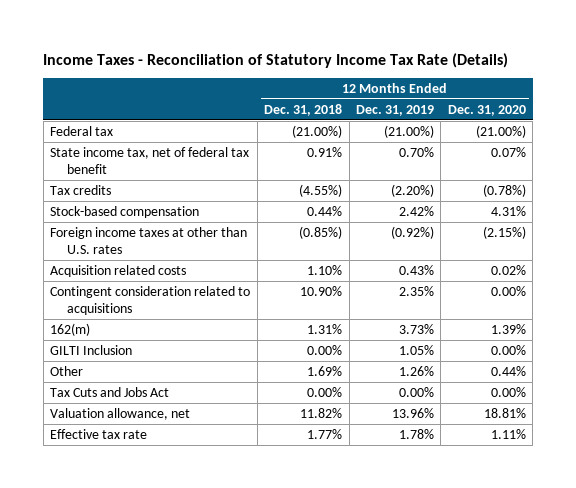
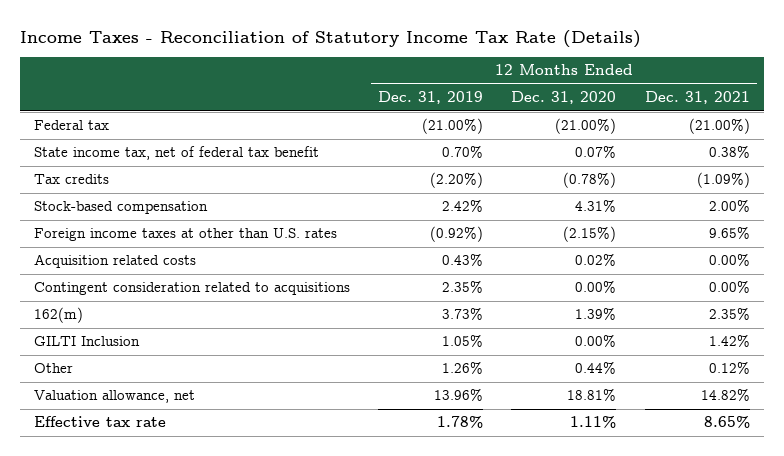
[264,103,343,116] Dec. 31, 2018 -> none
none -> [644,91,750,105] Dec. 31, 2021
[50,386,170,397] Tax Cuts and Jobs Act -> none

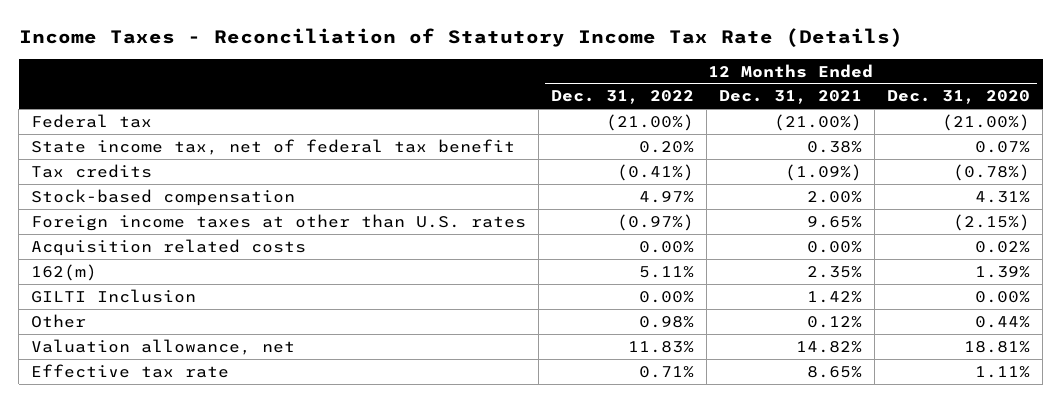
[378,91,484,105] Dec. 31, 2019 -> none
none -> [551,90,695,105] Dec. 31, 2022
[34,282,351,296] Contingent consideration related to acquisitions -> none

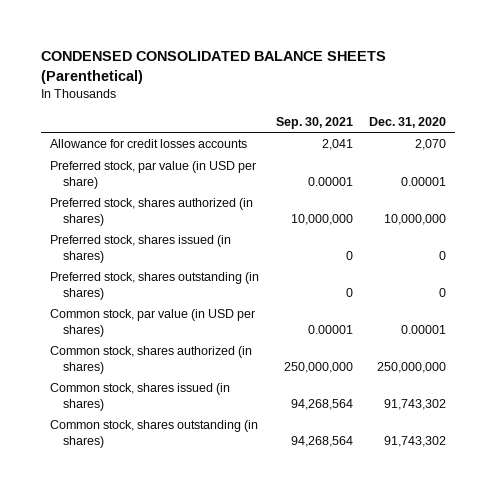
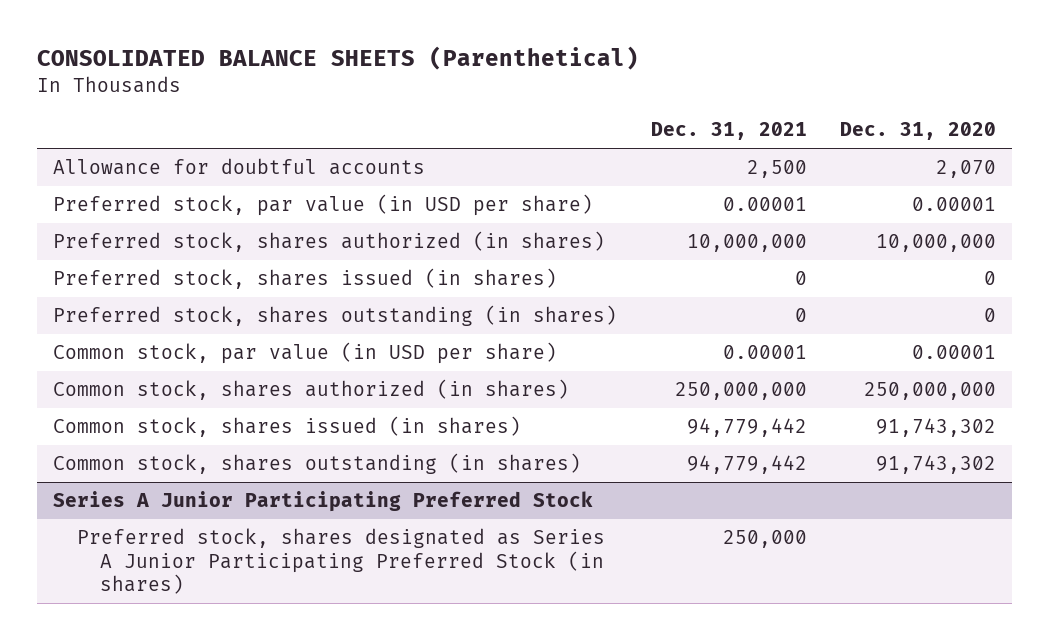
[41,51,387,84] CONDENSED CONSOLIDATED BALANCE SHEETS (Parenthetical) -> [36,46,639,71] CONSOLIDATED BALANCE SHEETS (Parenthetical)
[275,116,353,129] Sep. 30, 2021 -> none
none -> [650,122,807,141] Dec. 31, 2021
[49,139,247,149] Allowance for credit losses accounts -> [53,158,426,176] Allowance for doubtful accounts
[49,309,255,337] Common stock, par value (in USD per shares) -> [53,342,558,365] Common stock, par value (in USD per share)
none -> [53,491,594,513] Series A Junior Participating Preferred Stock
none -> [76,528,605,595] Preferred stock, shares designated as Series A Junior Participating Preferred Stock (in shares)

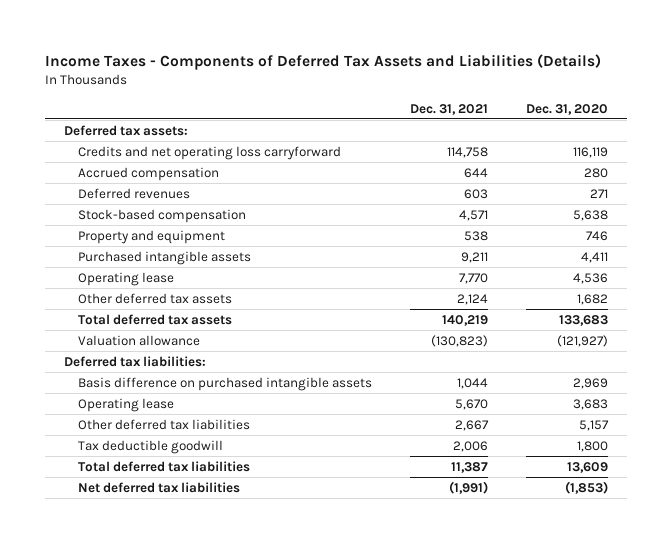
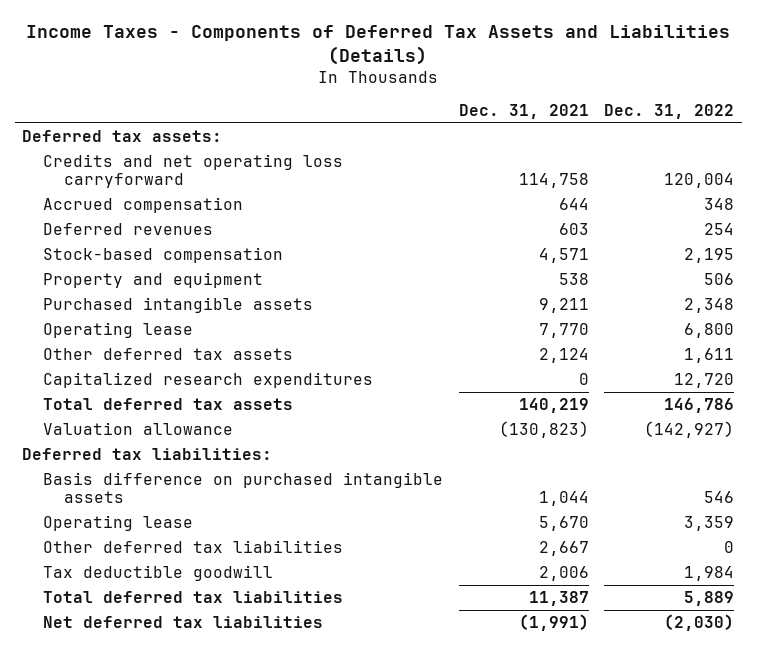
[526,103,609,115] Dec. 31, 2020 -> none
none -> [604,104,735,120] Dec. 31, 2022
none -> [43,371,374,388] Capitalized research expenditures

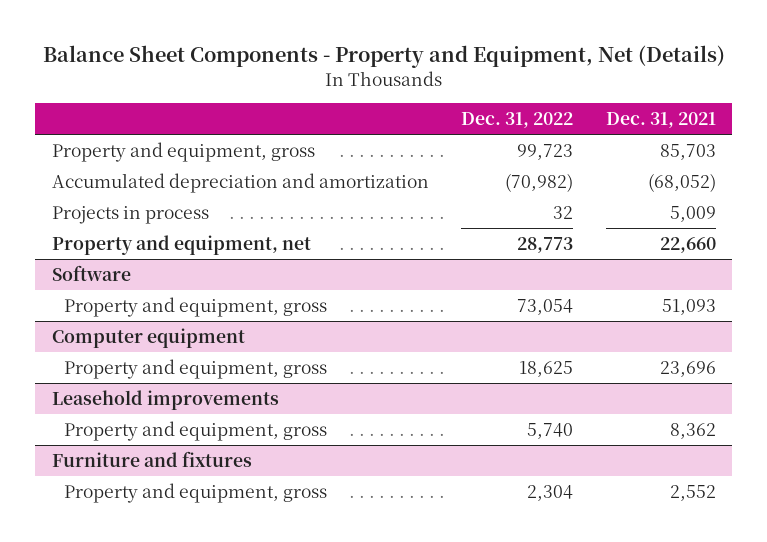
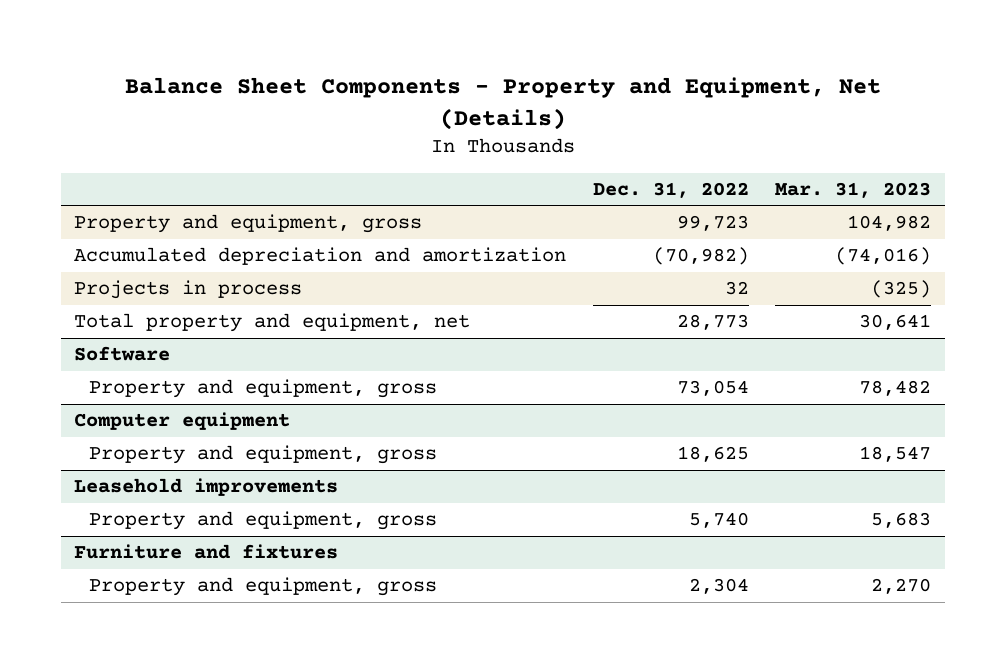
[605,111,716,128] Dec. 31, 2021 -> none
none -> [775,181,932,198] Mar. 31, 2023
[51,234,311,255] Property and equipment, net -> [74,313,471,333] Total property and equipment, net

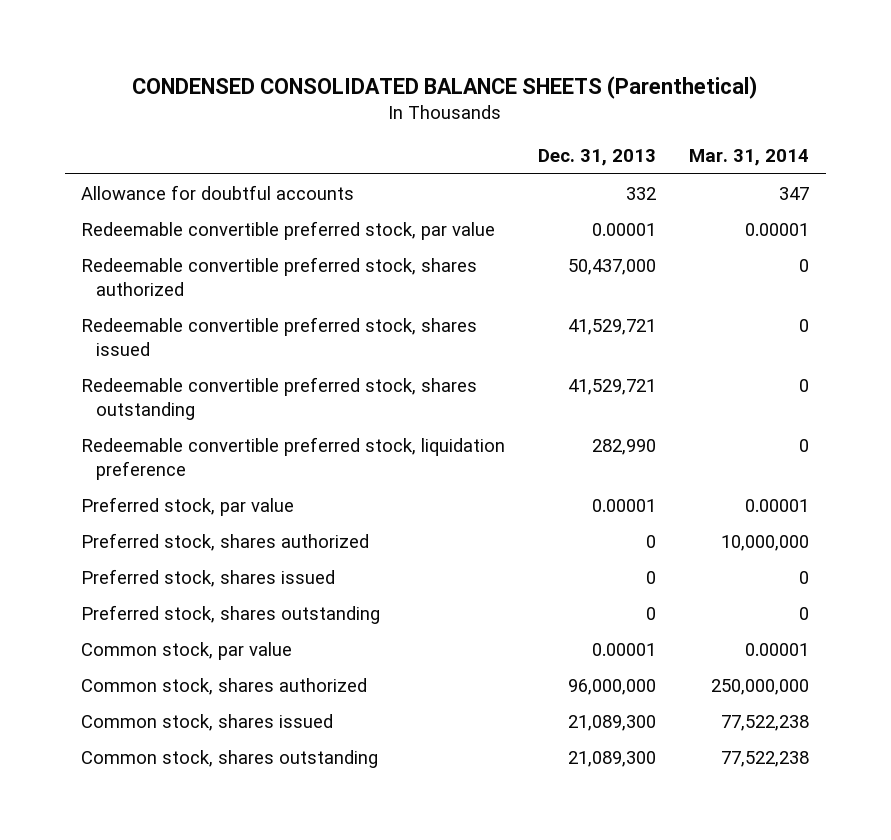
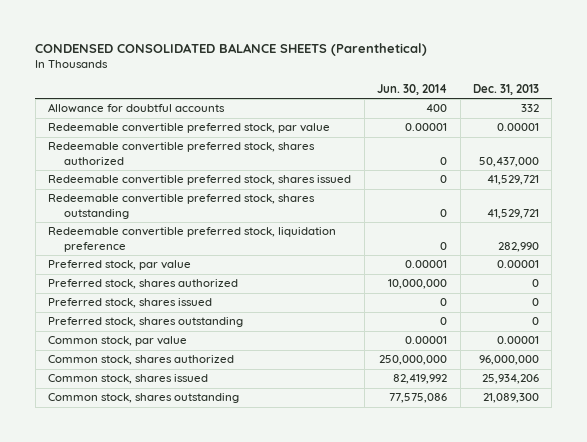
[689,149,810,167] Mar. 31, 2014 -> none
none -> [377,84,448,96] Jun. 30, 2014
[568,714,657,731] 21,089,300 -> [481,374,539,385] 25,934,206

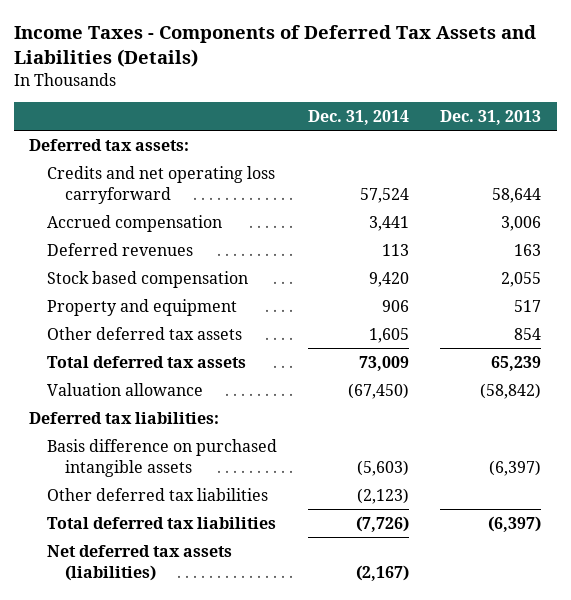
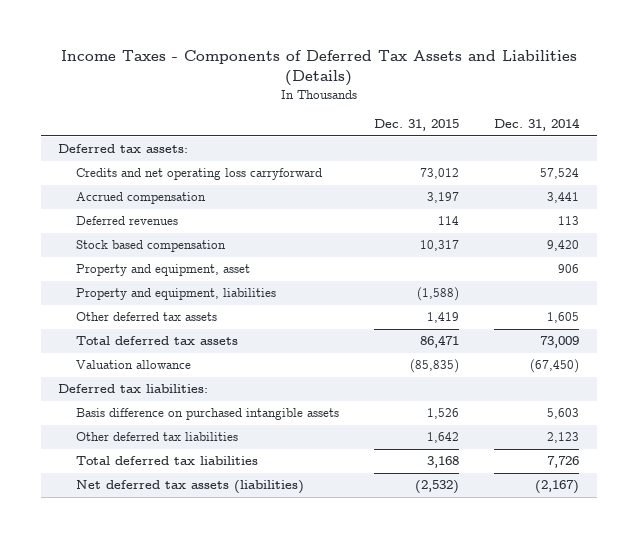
[440,109,542,125] Dec. 31, 2013 -> none
none -> [374,119,460,132] Dec. 31, 2015
[47,298,238,316] Property and equipment -> [76,264,251,277] Property and equipment, asset
none -> [76,288,277,301] Property and equipment, liabilities
[357,459,410,476] (5,603) -> [547,408,580,420] 5,603
[357,487,410,504] (2,123) -> [547,432,580,444] 2,123
[356,515,410,532] (7,726) -> [547,456,580,469] 7,726

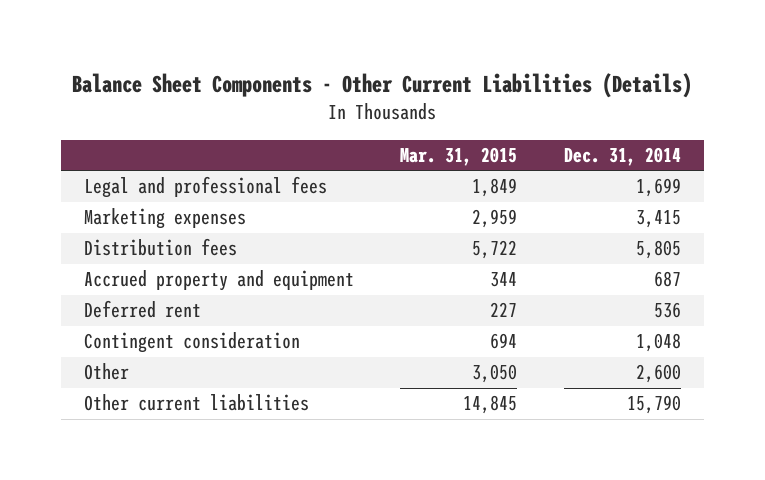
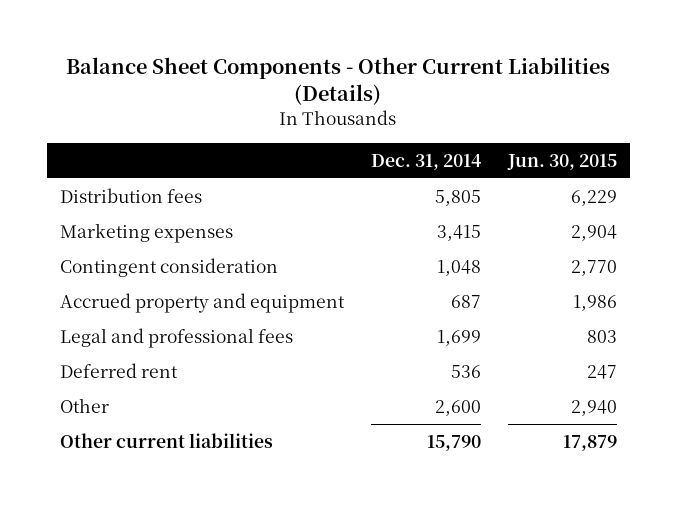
[400,146,518,166] Mar. 31, 2015 -> none
none -> [506,153,617,170] Jun. 30, 2015
[84,208,247,230] Marketing expenses -> [60,223,234,244] Marketing expenses
[84,332,301,354] Contingent consideration -> [60,258,279,278] Contingent consideration
[84,176,328,199] Legal and professional fees -> [60,328,294,349] Legal and professional fees

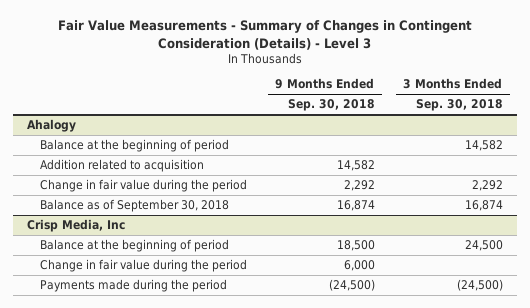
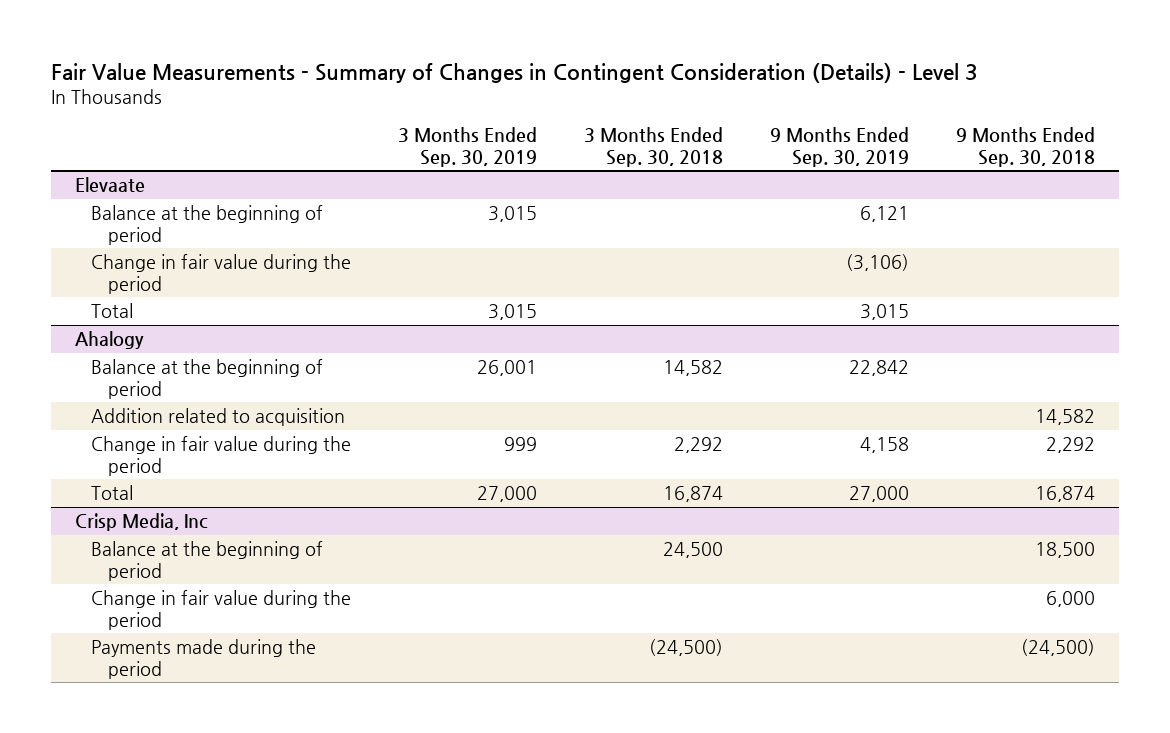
none -> [398,127,538,167] 3 Months Ended Sep. 30, 2019
none -> [770,127,910,167] 9 Months Ended Sep. 30, 2019
none -> [74,177,145,193] Elevaate
none -> [91,205,324,245] Balance at the beginning of period
none -> [91,254,352,294] Change in fair value during the period
none -> [91,303,134,319] Total
[39,199,229,213] Balance as of September 30, 2018 -> [91,485,134,501] Total

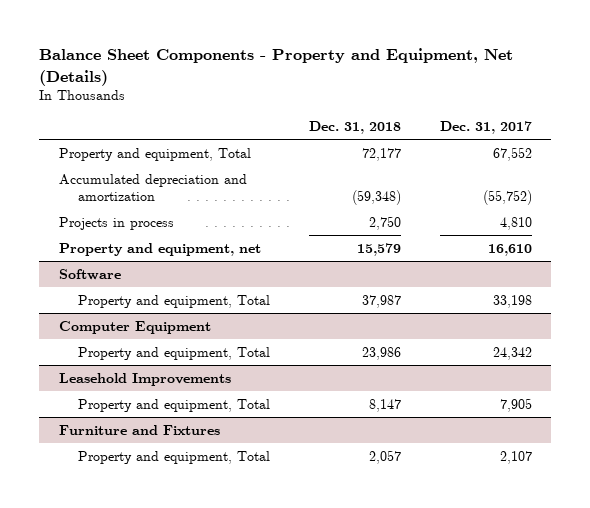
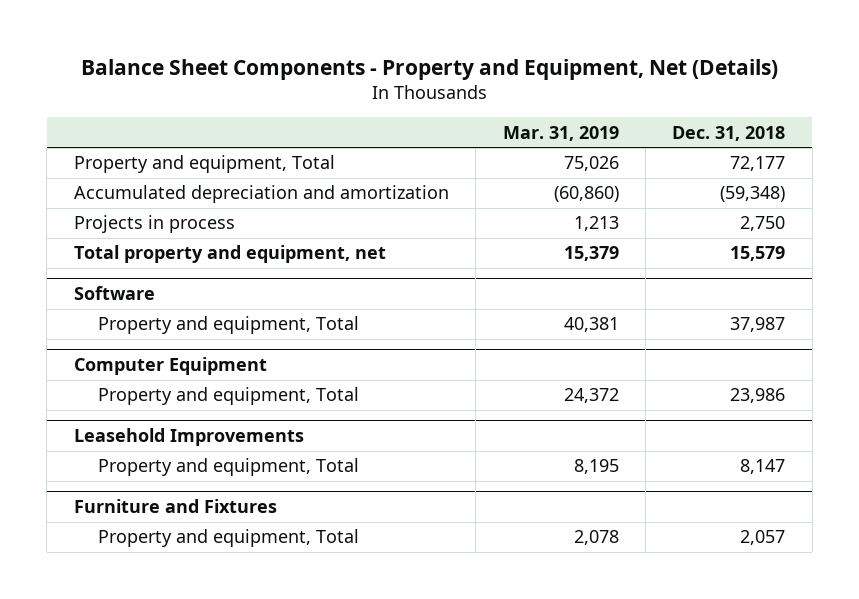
[439,121,532,135] Dec. 31, 2017 -> none
none -> [502,125,619,141] Mar. 31, 2019
[58,242,261,256] Property and equipment, net -> [73,245,386,264] Total property and equipment, net

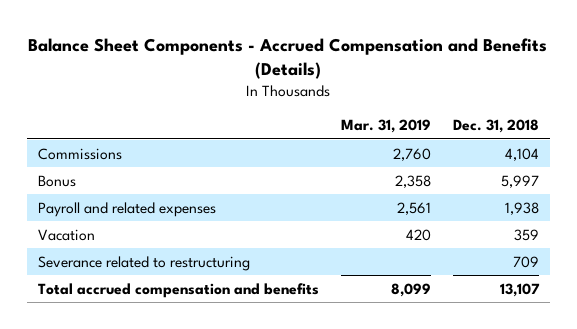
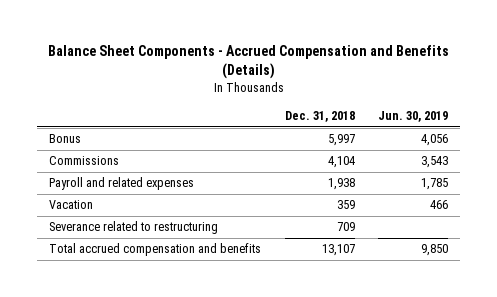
[340,119,431,134] Mar. 31, 2019 -> none
none -> [378,110,449,122] Jun. 30, 2019
[37,147,122,160] Commissions -> [48,156,119,166] Commissions

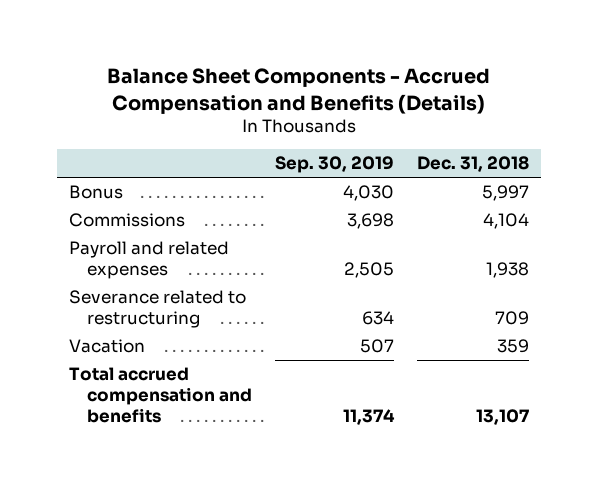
[378,110,449,122] Jun. 30, 2019 -> none
none -> [275,156,395,174] Sep. 30, 2019
[48,200,93,210] Vacation -> [68,339,145,354] Vacation

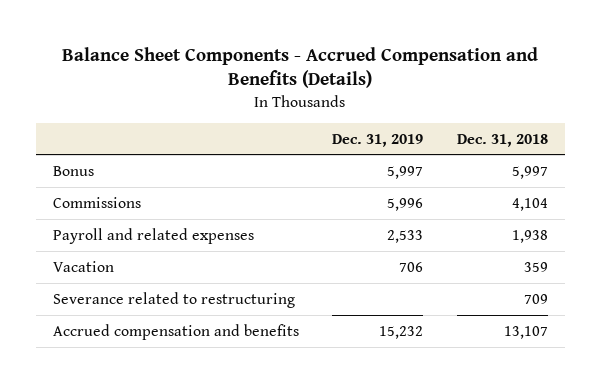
[275,156,395,174] Sep. 30, 2019 -> none
none -> [332,133,424,147] Dec. 31, 2019
[68,290,246,328] Severance related to restructuring -> [52,291,295,308] Severance related to restructuring
[68,367,253,423] Total accrued compensation and benefits -> [52,323,299,340] Accrued compensation and benefits

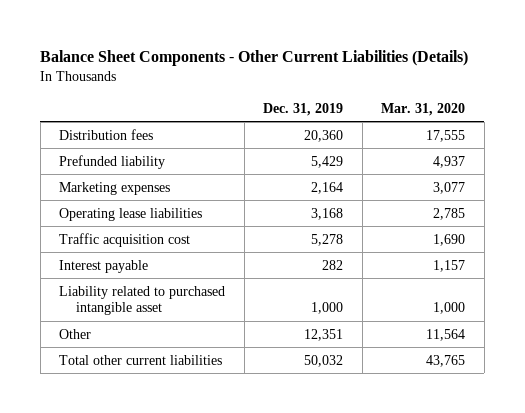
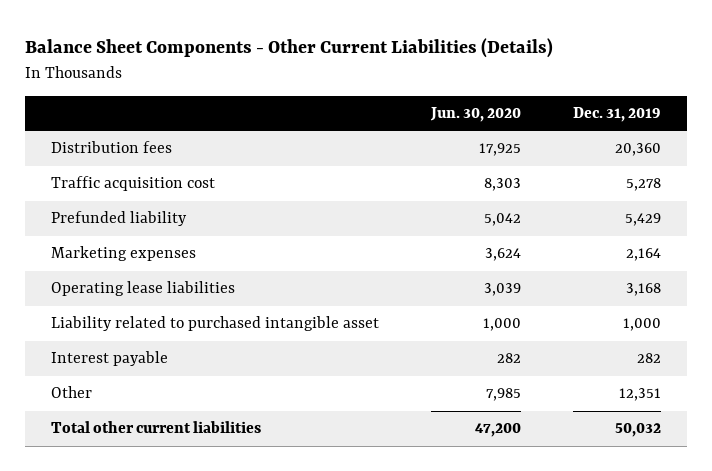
[381,102,466,116] Mar. 31, 2020 -> none
none -> [430,107,522,123] Jun. 30, 2020
[59,232,191,247] Traffic acquisition cost -> [51,176,216,192] Traffic acquisition cost
[59,259,149,273] Interest payable -> [51,351,169,367] Interest payable

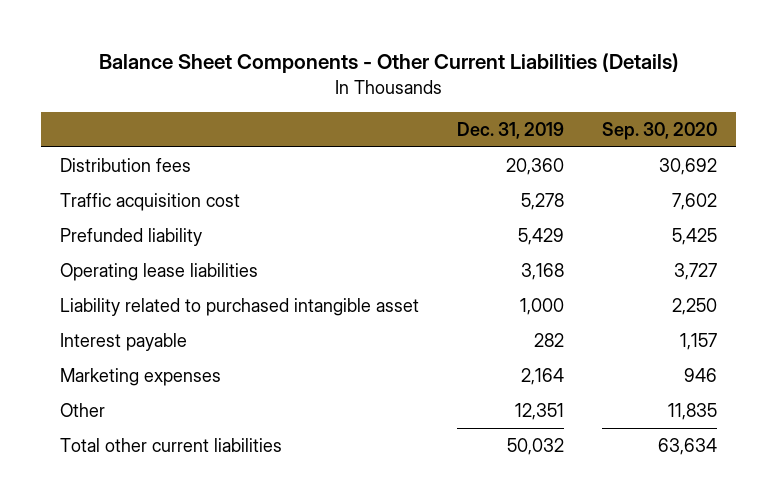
[430,107,522,123] Jun. 30, 2020 -> none
none -> [601,121,717,140] Sep. 30, 2020
[51,246,197,262] Marketing expenses -> [60,368,222,387] Marketing expenses

